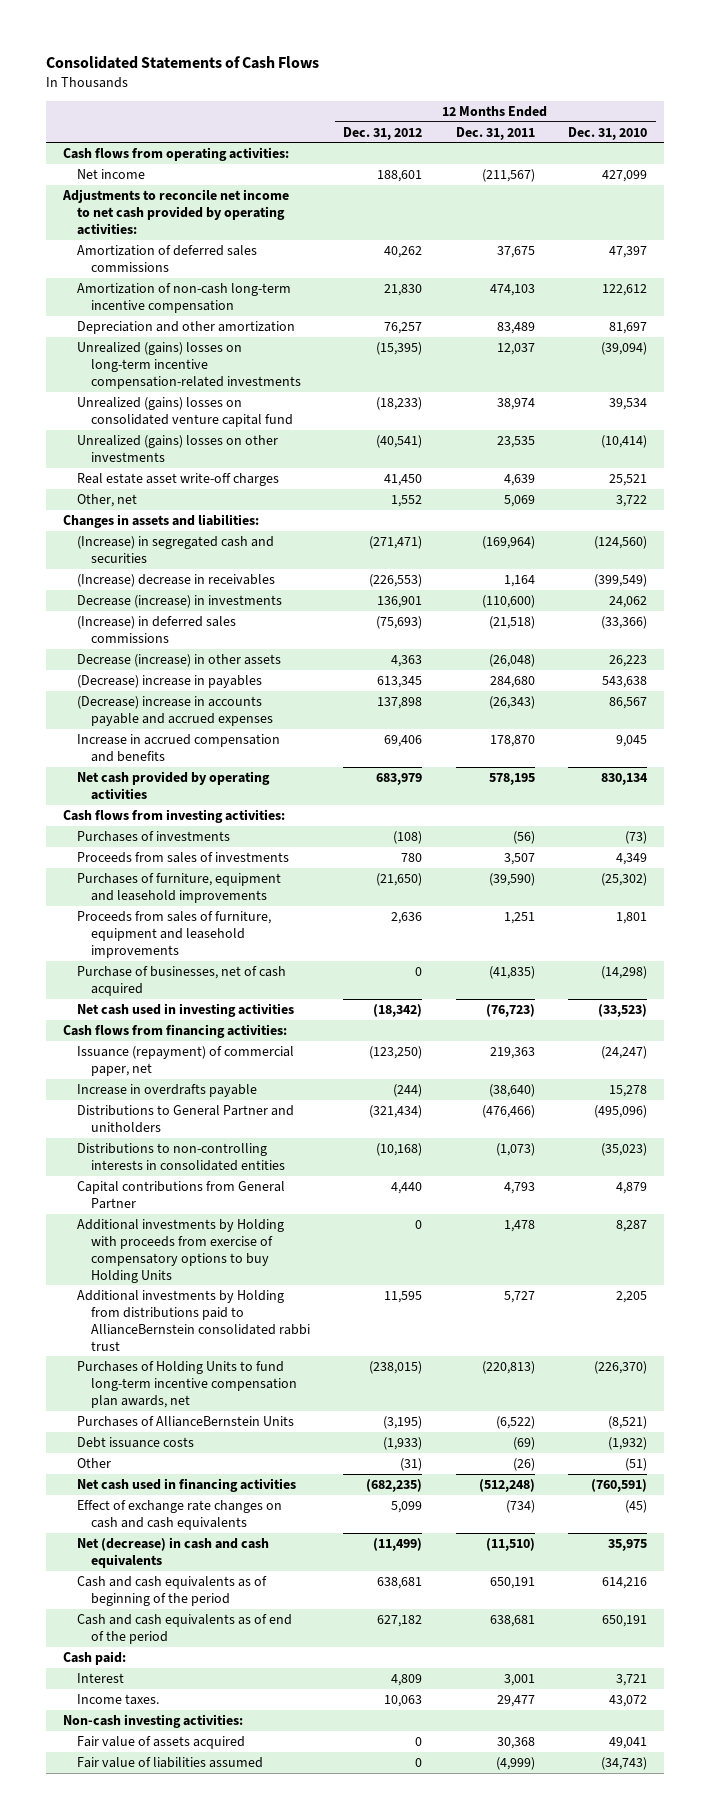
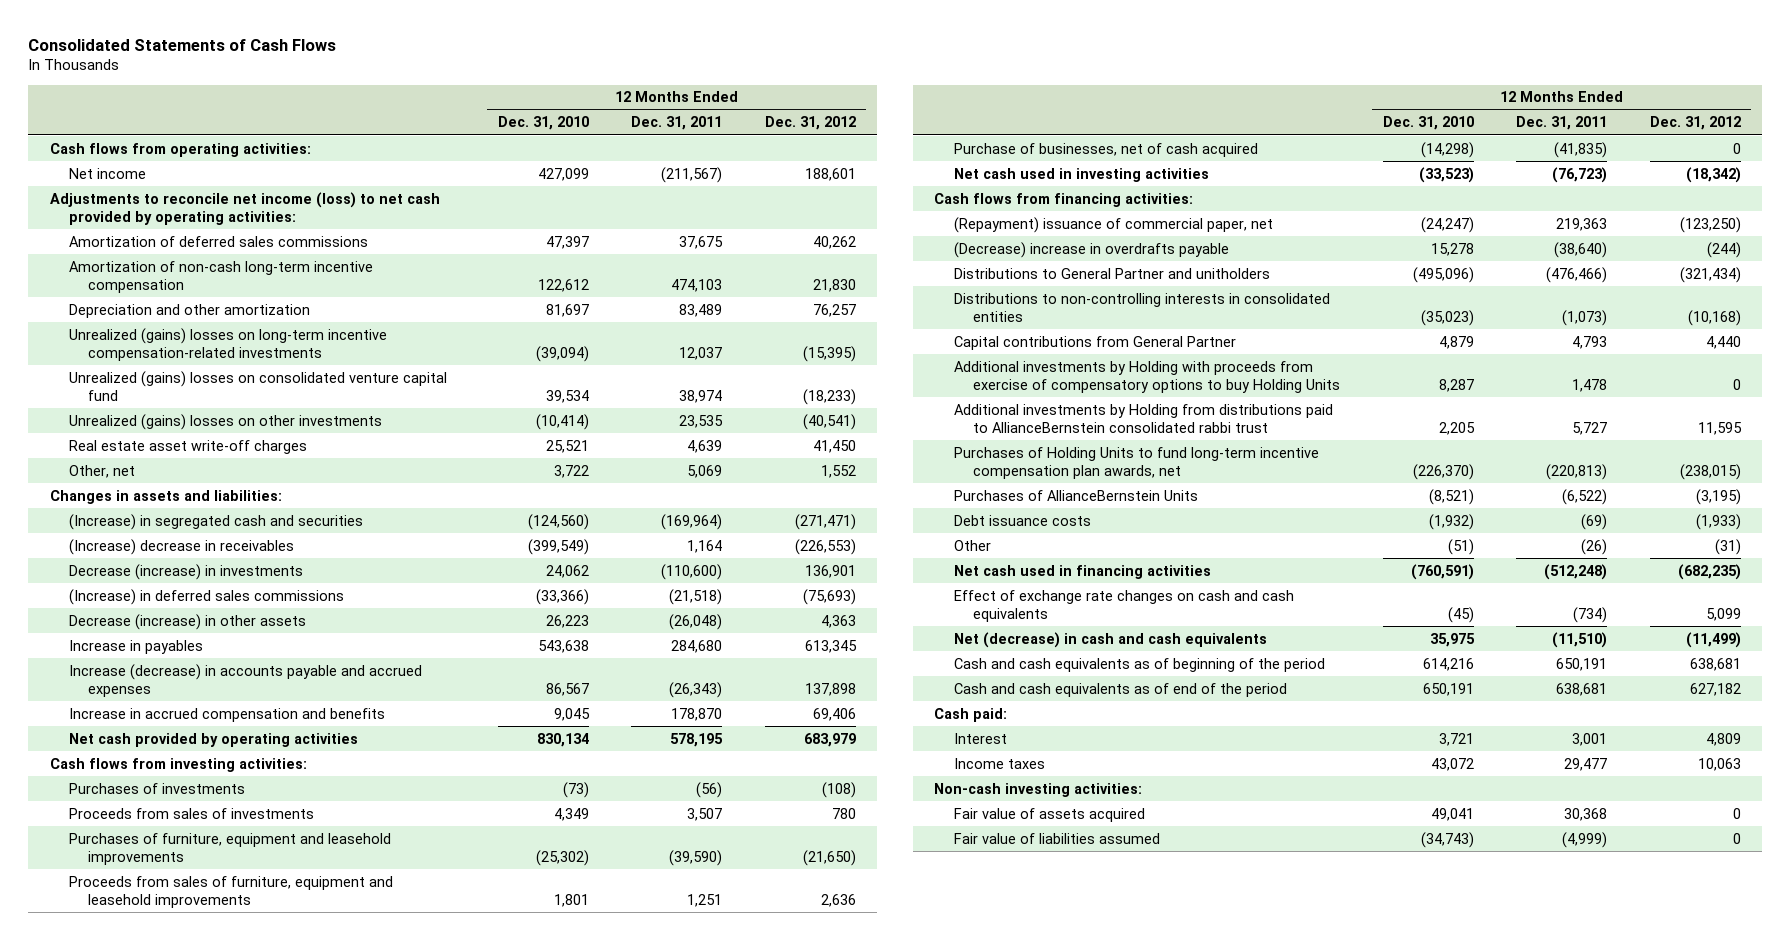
[62,188,290,235] Adjustments to reconcile net income to net cash provided by operating activities: -> [49,191,440,225] Adjustments to reconcile net income (loss) to net cash provided by operating activities:
[76,674,262,688] (Decrease) increase in payables -> [68,639,203,654] Increase in payables
[76,695,273,726] (Decrease) increase in accounts payable and accrued expenses -> [68,663,422,697] Increase (decrease) in accounts payable and accrued expenses
[76,1045,294,1076] Issuance (repayment) of commercial paper, net -> [953,216,1273,233] (Repayment) issuance of commercial paper, net
[76,1083,257,1097] Increase in overdrafts payable -> [953,241,1229,258] (Decrease) increase in overdrafts payable
[76,1693,159,1705] Income taxes. -> [953,757,1045,769] Income taxes

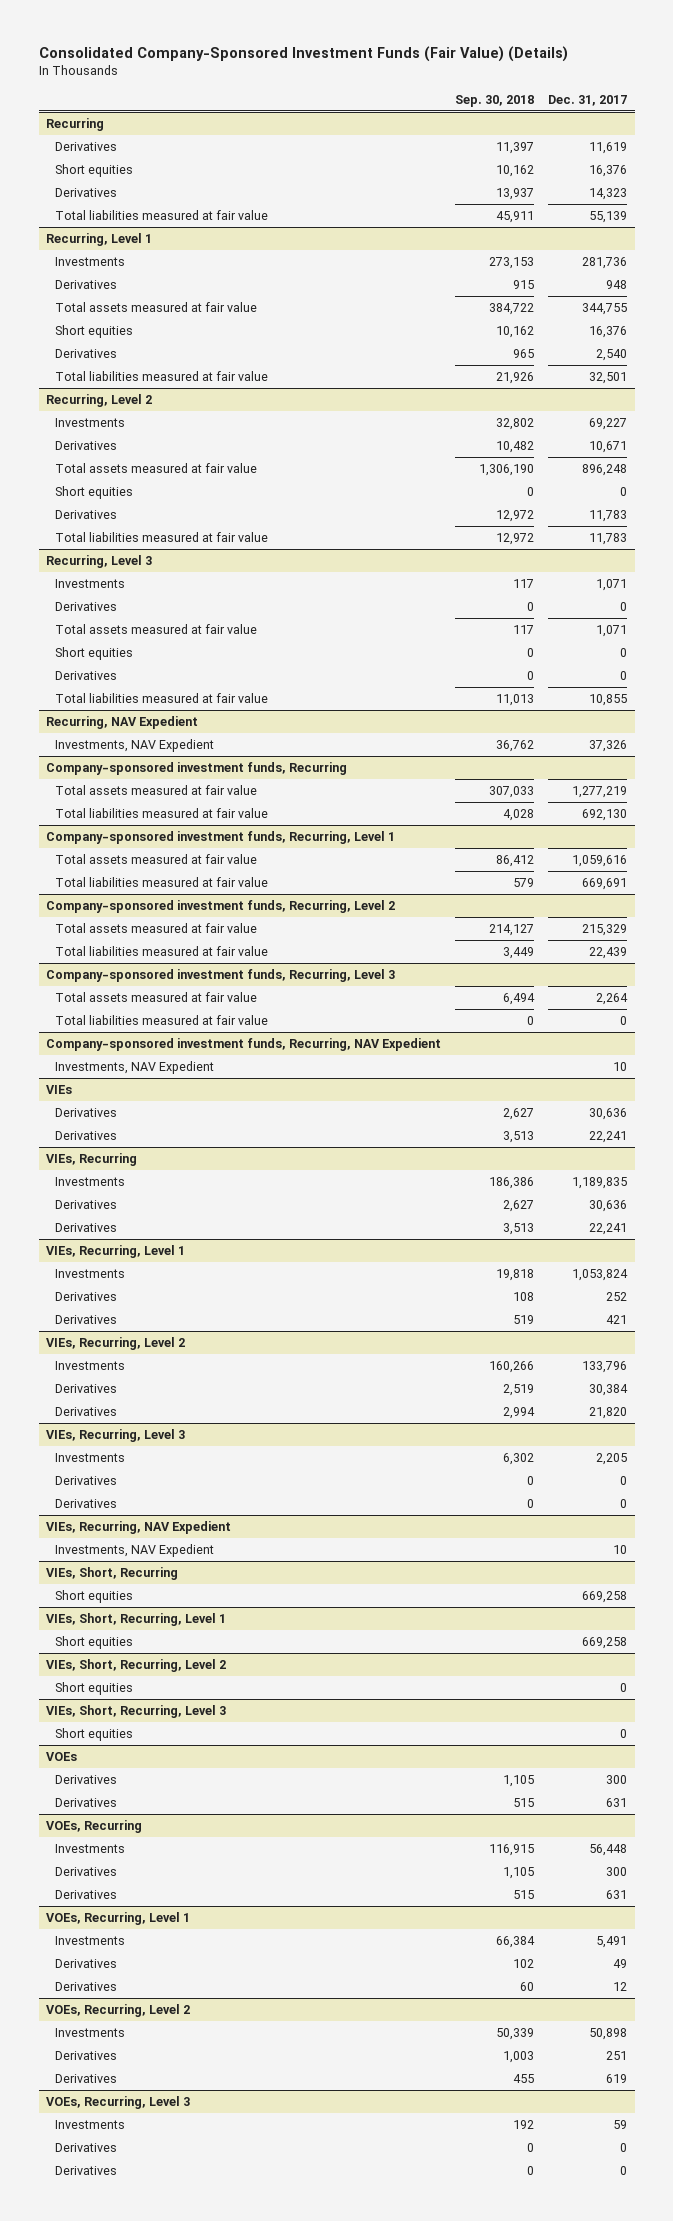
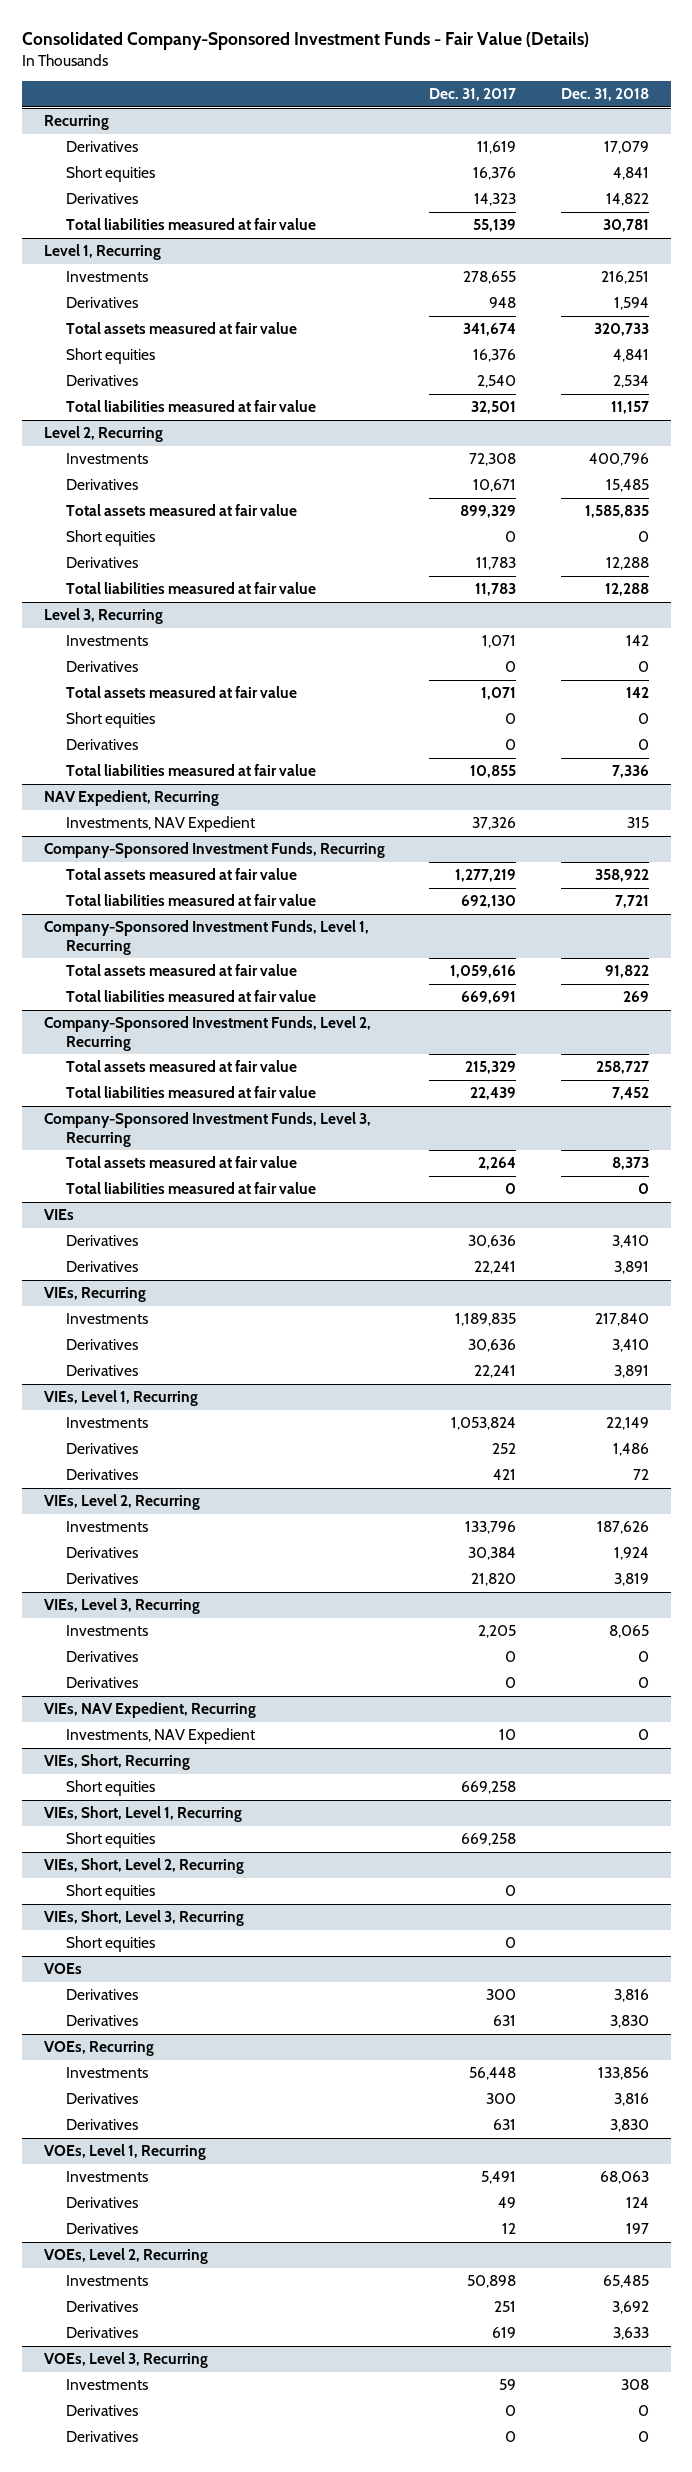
[38,46,568,63] Consolidated Company-Sponsored Investment Funds (Fair Value) (Details) -> [21,32,589,51] Consolidated Company-Sponsored Investment Funds - Fair Value (Details)
[455,94,535,107] Sep. 30, 2018 -> none
none -> [560,88,649,102] Dec. 31, 2018
[45,232,152,246] Recurring, Level 1 -> [43,244,161,261] Level 1, Recurring
[582,256,628,269] 281,736 -> [463,271,517,285] 278,655
[582,302,628,315] 344,755 -> [463,323,517,337] 341,674
[45,393,152,407] Recurring, Level 2 -> [43,426,163,443] Level 2, Recurring
[589,417,628,430] 69,227 -> [469,453,517,467] 72,308
[582,463,628,476] 896,248 -> [460,505,517,519] 899,329
[45,554,152,568] Recurring, Level 3 -> [43,608,163,625] Level 3, Recurring
[45,715,198,729] Recurring, NAV Expedient -> [43,790,219,807] NAV Expedient, Recurring
[45,761,347,775] Company-sponsored investment funds, Recurring -> [43,842,385,859] Company-Sponsored Investment Funds, Recurring
[45,830,395,844] Company-sponsored investment funds, Recurring, Level 1 -> [43,920,369,955] Company-Sponsored Investment Funds, Level 1, Recurring
[45,899,395,913] Company-sponsored investment funds, Recurring, Level 2 -> [43,1016,371,1051] Company-Sponsored Investment Funds, Level 2, Recurring
[45,968,395,982] Company-sponsored investment funds, Recurring, Level 3 -> [43,1112,371,1147] Company-Sponsored Investment Funds, Level 3, Recurring
[45,1037,441,1051] Company-sponsored investment funds, Recurring, NAV Expedient -> none
[55,1060,215,1074] Investments, NAV Expedient -> none
[45,1244,185,1258] VIEs, Recurring, Level 1 -> [43,1390,198,1407] VIEs, Level 1, Recurring
[45,1336,185,1350] VIEs, Recurring, Level 2 -> [43,1494,200,1511] VIEs, Level 2, Recurring
[45,1428,185,1442] VIEs, Recurring, Level 3 -> [43,1598,200,1615] VIEs, Level 3, Recurring
[45,1520,231,1534] VIEs, Recurring, NAV Expedient -> [43,1702,256,1719] VIEs, NAV Expedient, Recurring
[45,1612,226,1626] VIEs, Short, Recurring, Level 1 -> [43,1806,242,1823] VIEs, Short, Level 1, Recurring
[45,1658,226,1672] VIEs, Short, Recurring, Level 2 -> [43,1858,244,1875] VIEs, Short, Level 2, Recurring
[45,1704,226,1718] VIEs, Short, Recurring, Level 3 -> [43,1910,244,1927] VIEs, Short, Level 3, Recurring
[45,1911,190,1925] VOEs, Recurring, Level 1 -> [43,2144,206,2161] VOEs, Level 1, Recurring
[45,2003,190,2017] VOEs, Recurring, Level 2 -> [43,2248,208,2265] VOEs, Level 2, Recurring
[45,2095,190,2109] VOEs, Recurring, Level 3 -> [43,2352,208,2369] VOEs, Level 3, Recurring

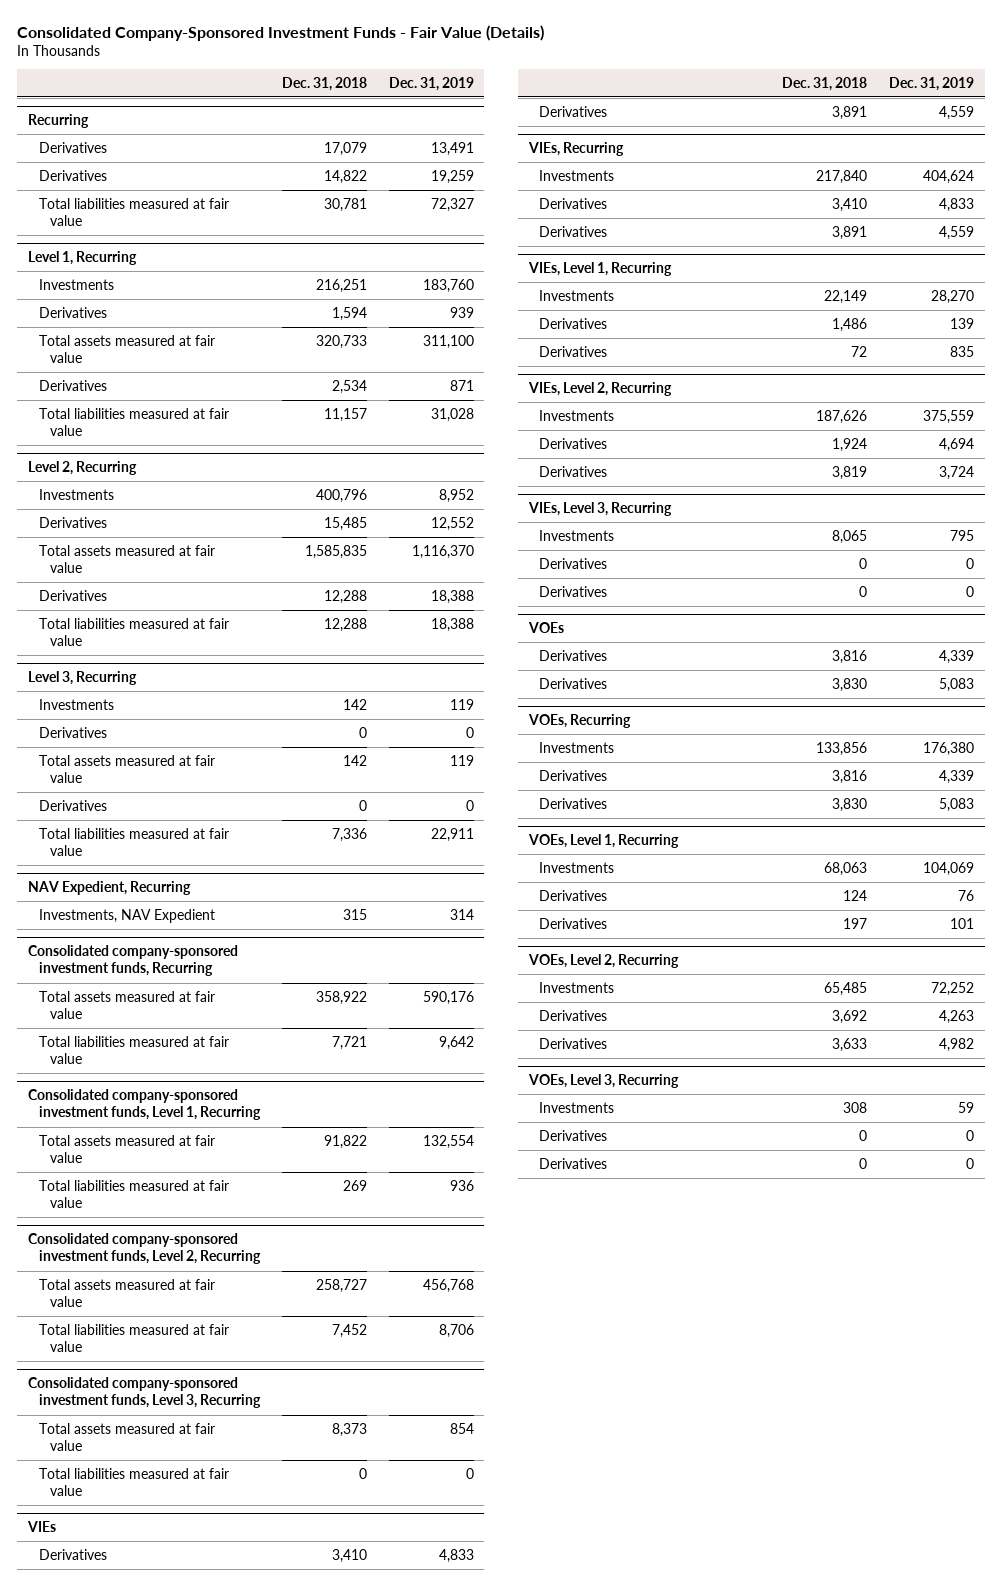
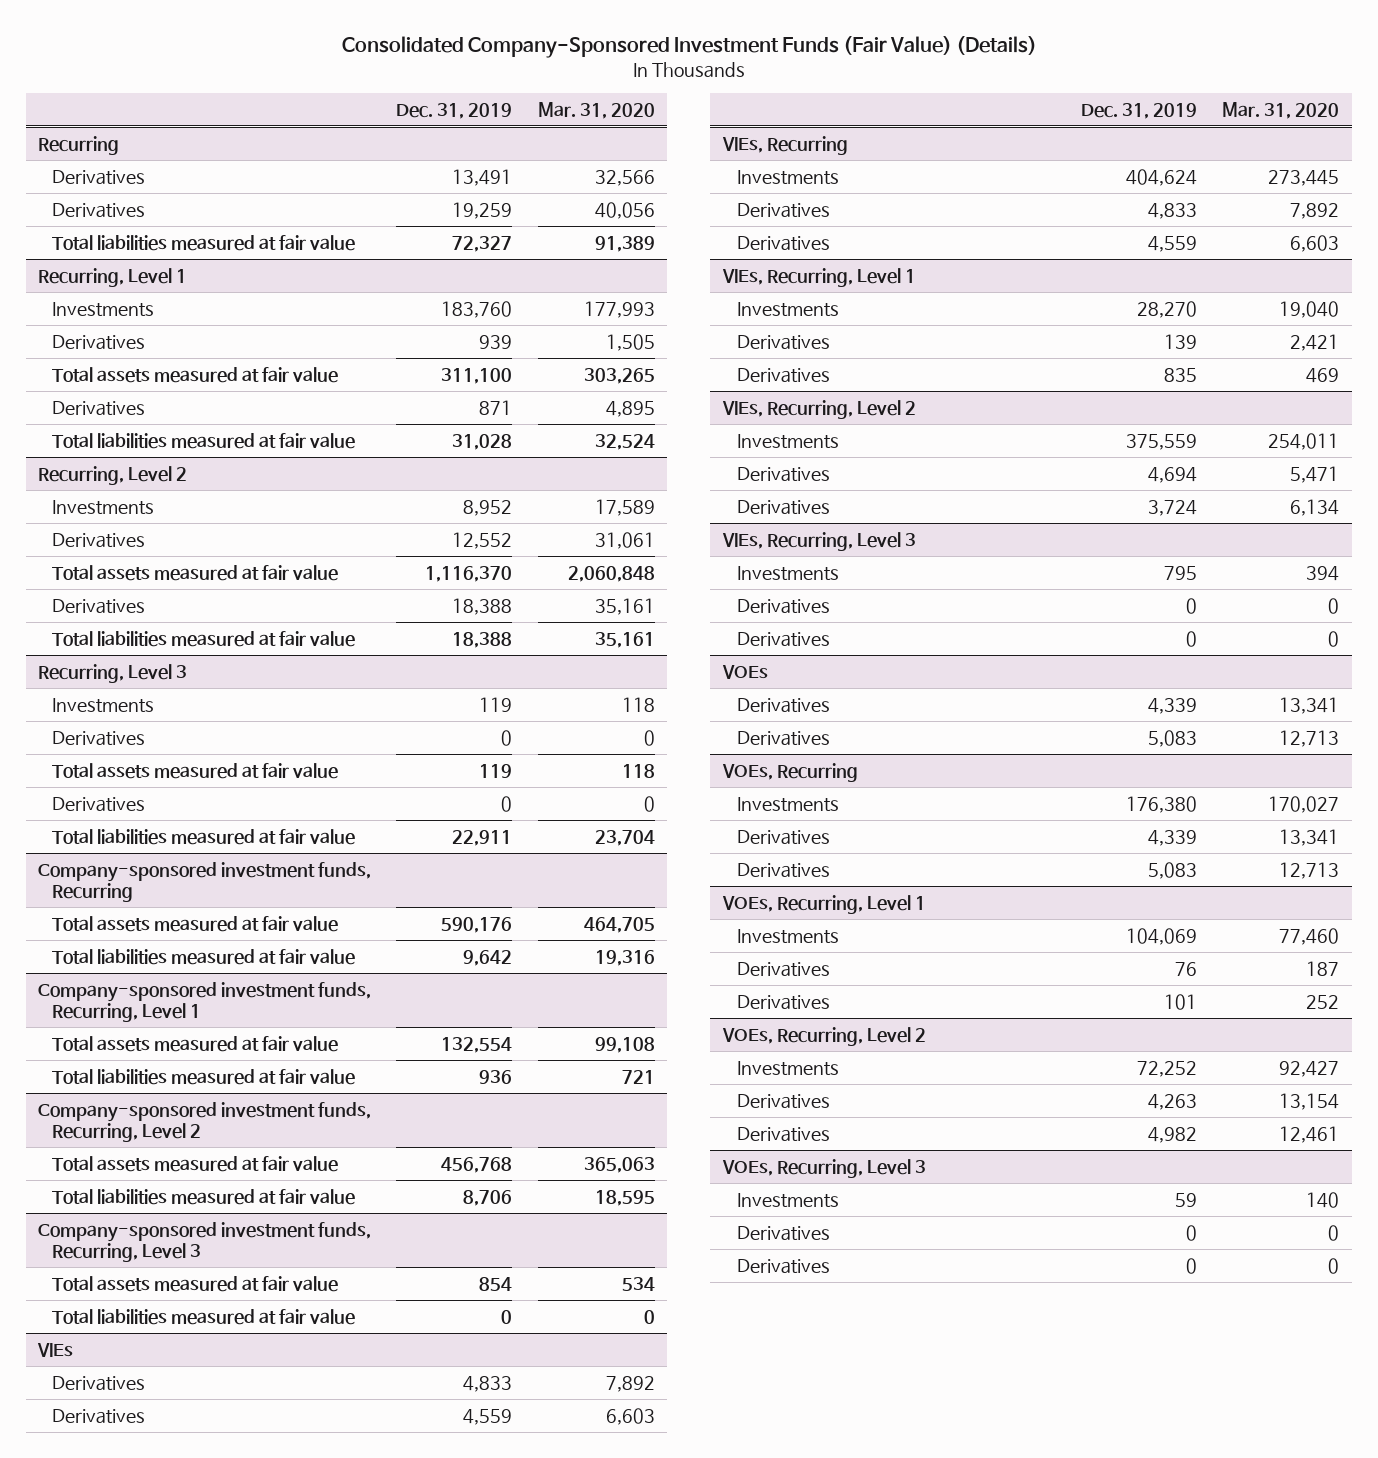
[17,24,545,41] Consolidated Company-Sponsored Investment Funds - Fair Value (Details) -> [341,36,1037,59] Consolidated Company-Sponsored Investment Funds (Fair Value) (Details)
[281,76,367,91] Dec. 31, 2018 -> none
none -> [537,101,655,119] Mar. 31, 2020
[27,251,137,266] Level 1, Recurring -> [38,267,188,287] Recurring, Level 1
[27,461,137,476] Level 2, Recurring -> [38,465,188,485] Recurring, Level 2
[27,671,137,686] Level 3, Recurring -> [38,663,188,683] Recurring, Level 3
[27,881,191,896] NAV Expedient, Recurring -> none
[38,908,215,923] Investments, NAV Expedient -> none
[27,945,238,977] Consolidated company-sponsored investment funds, Recurring -> [38,861,372,903] Company-sponsored investment funds, Recurring
[27,1089,261,1121] Consolidated company-sponsored investment funds, Level 1, Recurring -> [38,981,372,1023] Company-sponsored investment funds, Recurring, Level 1
[27,1233,261,1265] Consolidated company-sponsored investment funds, Level 2, Recurring -> [38,1101,372,1143] Company-sponsored investment funds, Recurring, Level 2
[27,1377,261,1409] Consolidated company-sponsored investment funds, Level 3, Recurring -> [38,1221,372,1263] Company-sponsored investment funds, Recurring, Level 3
[527,262,672,277] VIEs, Level 1, Recurring -> [722,267,917,287] VIEs, Recurring, Level 1
[527,382,672,397] VIEs, Level 2, Recurring -> [722,399,917,419] VIEs, Recurring, Level 2
[527,502,672,517] VIEs, Level 3, Recurring -> [722,531,917,551] VIEs, Recurring, Level 3
[527,834,679,849] VOEs, Level 1, Recurring -> [722,894,927,914] VOEs, Recurring, Level 1
[527,954,679,969] VOEs, Level 2, Recurring -> [722,1026,927,1046] VOEs, Recurring, Level 2
[527,1074,679,1089] VOEs, Level 3, Recurring -> [722,1158,927,1178] VOEs, Recurring, Level 3

